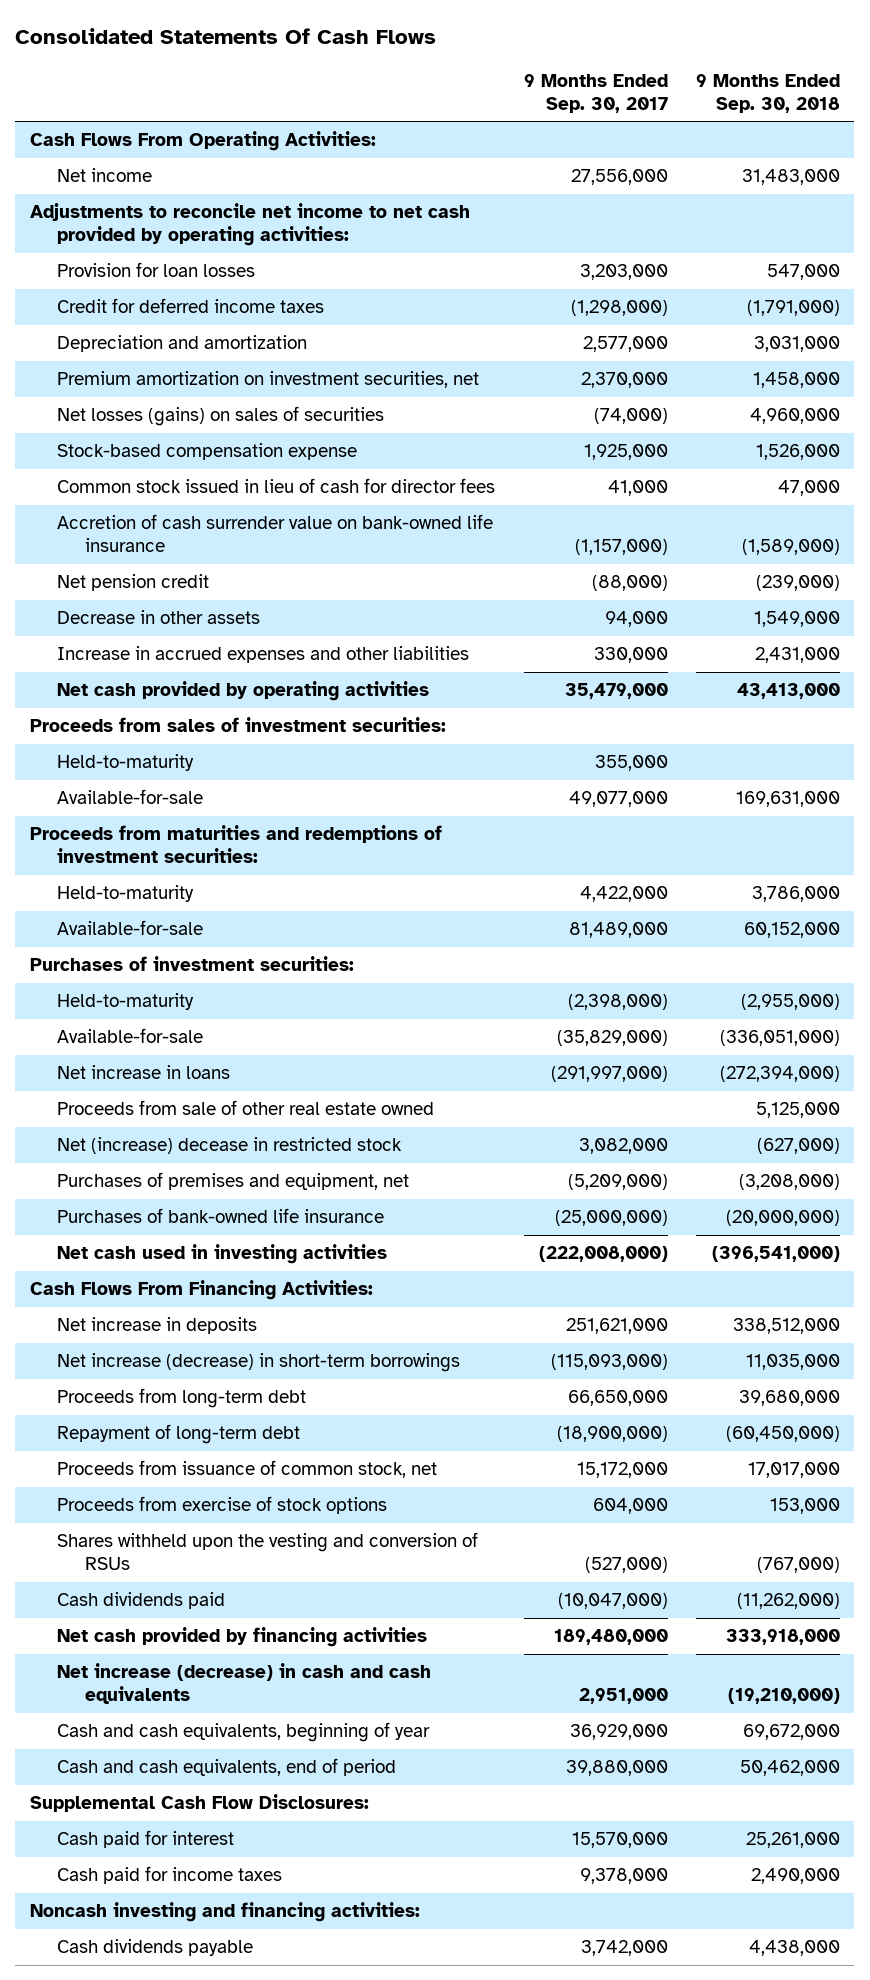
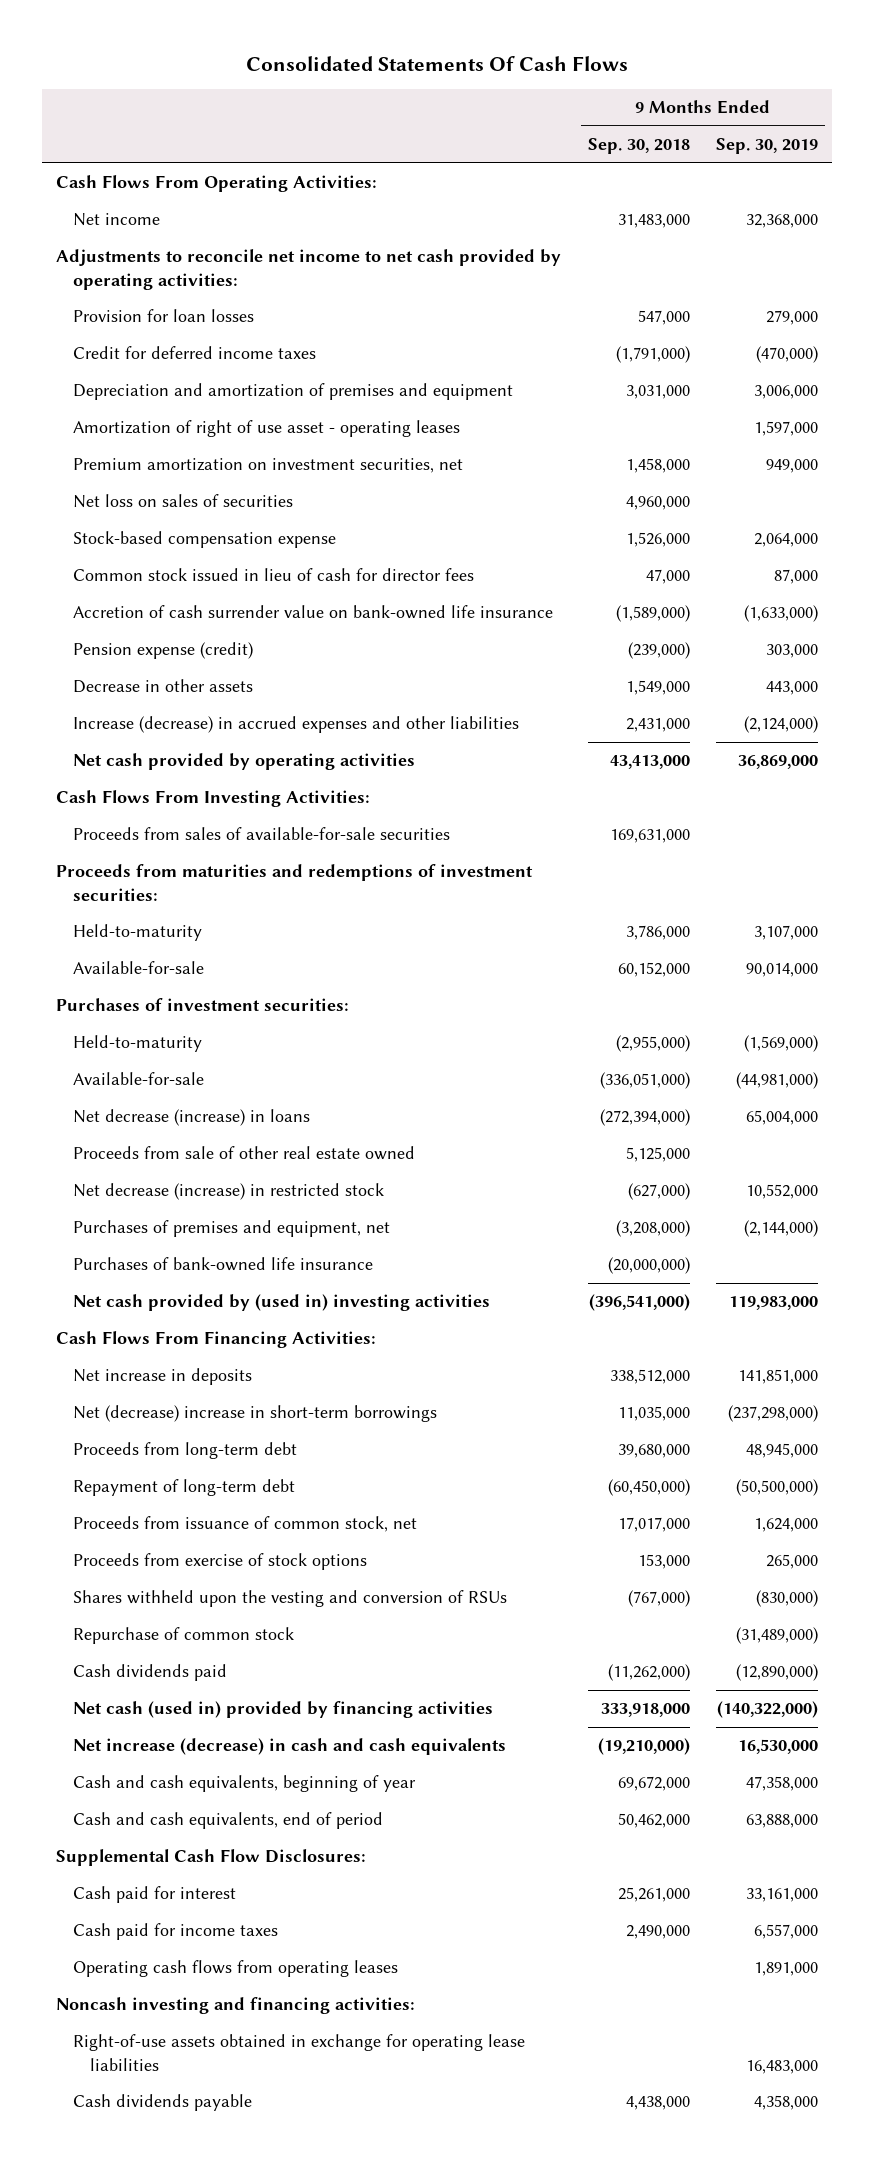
[523,74,668,113] 9 Months Ended Sep. 30, 2017 -> none
none -> [716,138,819,155] Sep. 30, 2019
[57,335,308,353] Depreciation and amortization -> [73,383,514,401] Depreciation and amortization of premises and equipment
none -> [73,420,461,438] Amortization of right of use asset - operating leases
[57,406,385,427] Net losses (gains) on sales of securities -> [73,494,294,509] Net loss on sales of securities
[57,574,210,592] Net pension credit -> [73,642,254,660] Pension expense (credit)
[57,646,470,664] Increase in accrued expenses and other liabilities -> [73,716,520,734] Increase (decrease) in accrued expenses and other liabilities
[29,717,446,733] Proceeds from sales of investment securities: -> none
[57,754,195,772] Held-to-maturity -> none
none -> [55,790,370,808] Cash Flows From Investing Activities:
[57,789,204,805] Available-for-sale -> [73,827,451,841] Proceeds from sales of available-for-sale securities
[57,1065,231,1080] Net increase in loans -> [73,1109,311,1127] Net decrease (increase) in loans
[57,1137,403,1155] Net (increase) decease in restricted stock -> [73,1183,385,1201] Net decrease (increase) in restricted stock
[57,1244,388,1265] Net cash used in investing activities -> [73,1294,491,1312] Net cash provided by (used in) investing activities
[57,1353,461,1373] Net increase (decrease) in short-term borrowings -> [73,1405,438,1423] Net (decrease) increase in short-term borrowings
none -> [73,1627,295,1645] Repurchase of common stock
[57,1627,428,1648] Net cash provided by financing activities -> [73,1701,494,1719] Net cash (used in) provided by financing activities
none -> [73,1960,399,1978] Operating cash flows from operating leases
none -> [73,2034,526,2071] Right-of-use assets obtained in exchange for operating lease liabilities

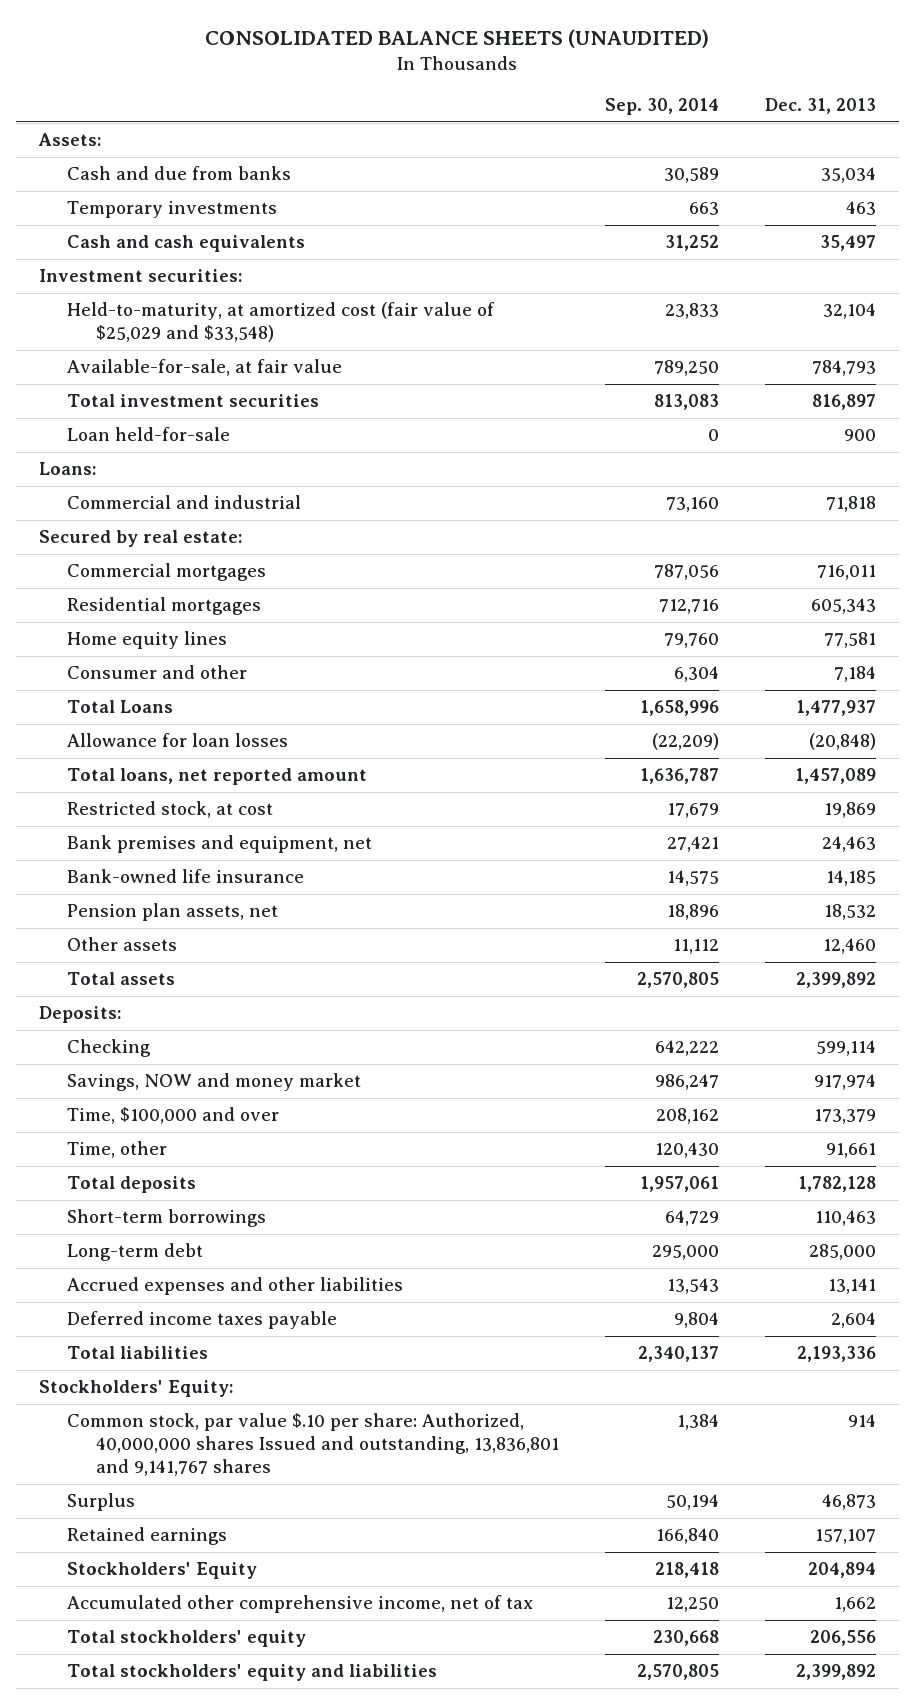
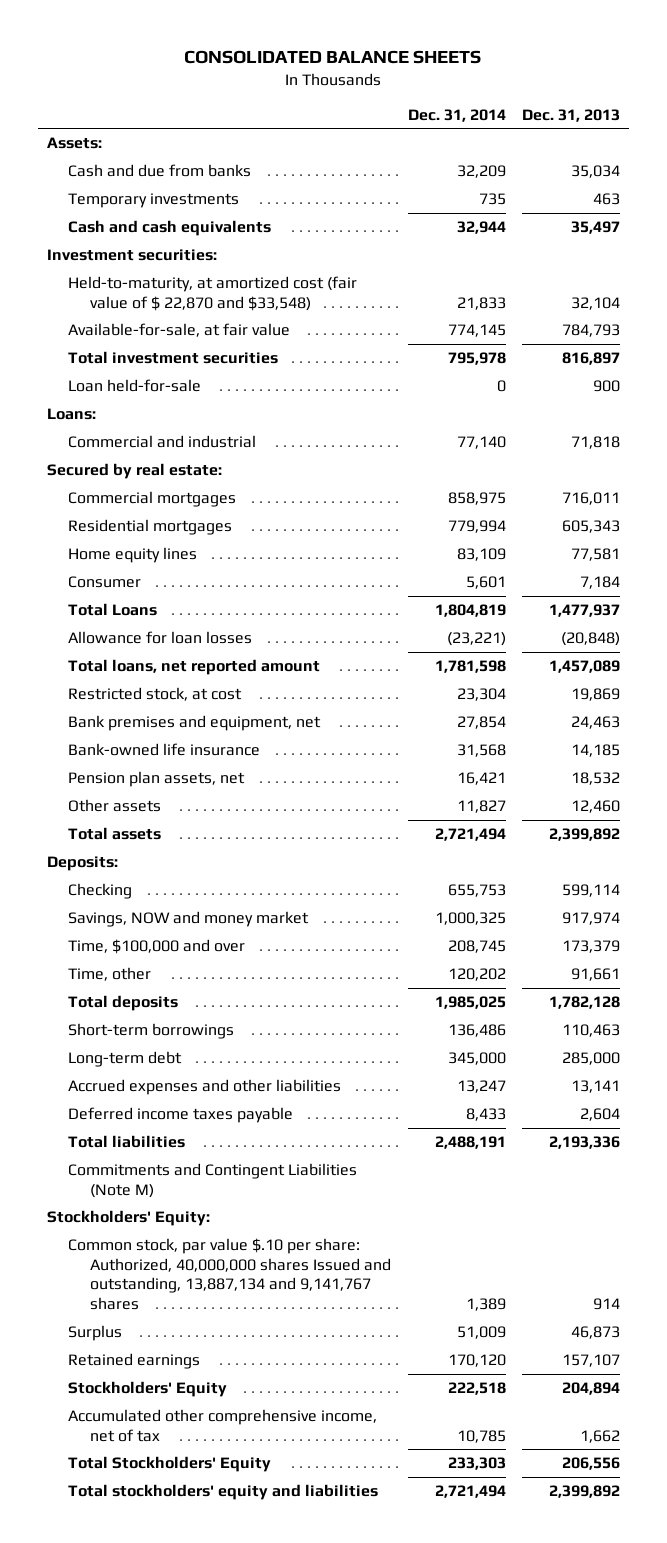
[205,28,710,48] CONSOLIDATED BALANCE SHEETS (UNAUDITED) -> [184,50,482,65] CONSOLIDATED BALANCE SHEETS
[604,98,719,116] Sep. 30, 2014 -> none
none -> [407,108,506,122] Dec. 31, 2014
[67,302,496,343] Held-to-maturity, at amortized cost (fair value of $25,029 and $33,548) -> [68,276,358,311] Held-to-maturity, at amortized cost (fair value of $ 22,870 and $33,548)
[67,665,248,680] Consumer and other -> [68,576,142,589] Consumer
none -> [68,1163,358,1198] Commitments and Contingent Liabilities (Note M)
[67,1413,559,1476] Common stock, par value $.10 per share: Authorized, 40,000,000 shares Issued and outstanding, 13,836,801 and 9,141,767 shares -> [68,1238,392,1310] Common stock, par value $.10 per share: Authorized, 40,000,000 shares Issued and outstanding, 13,887,134 and 9,141,767 shares
[67,1630,307,1648] Total stockholders' equity -> [68,1456,272,1473] Total Stockholders' Equity

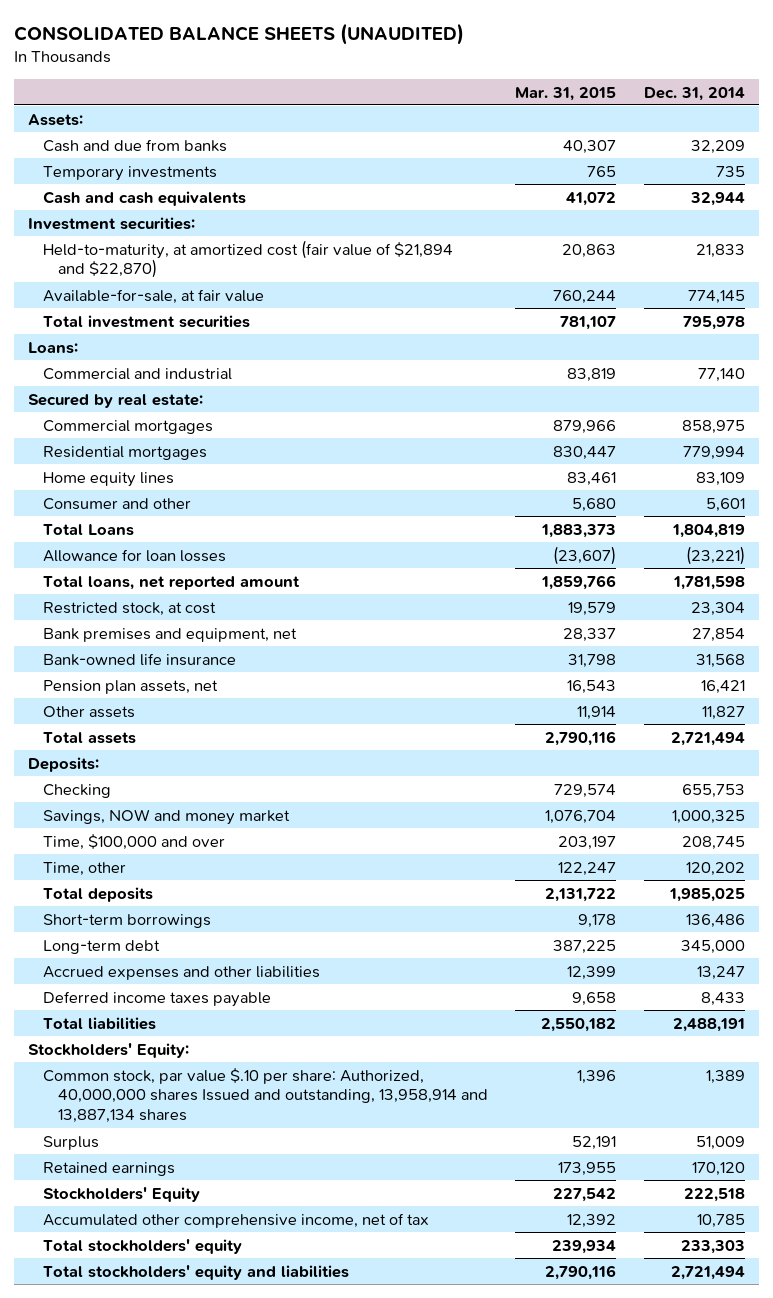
[184,50,482,65] CONSOLIDATED BALANCE SHEETS -> [14,23,465,46] CONSOLIDATED BALANCE SHEETS (UNAUDITED)
[522,108,621,122] Dec. 31, 2013 -> none
none -> [515,86,617,101] Mar. 31, 2015
[68,276,358,311] Held-to-maturity, at amortized cost (fair value of $ 22,870 and $33,548) -> [42,239,453,279] Held-to-maturity, at amortized cost (fair value of $21,894 and $22,870)
[68,379,202,393] Loan held-for-sale -> none
[68,576,142,589] Consumer -> [42,497,191,510] Consumer and other
[68,1163,358,1198] Commitments and Contingent Liabilities (Note M) -> none
[68,1238,392,1310] Common stock, par value $.10 per share: Authorized, 40,000,000 shares Issued and outstanding, 13,887,134 and 9,141,767 shares -> [42,1067,488,1124] Common stock, par value $.10 per share: Authorized, 40,000,000 shares Issued and outstanding, 13,958,914 and 13,887,134 shares
[68,1456,272,1473] Total Stockholders' Equity -> [42,1238,242,1254] Total stockholders' equity

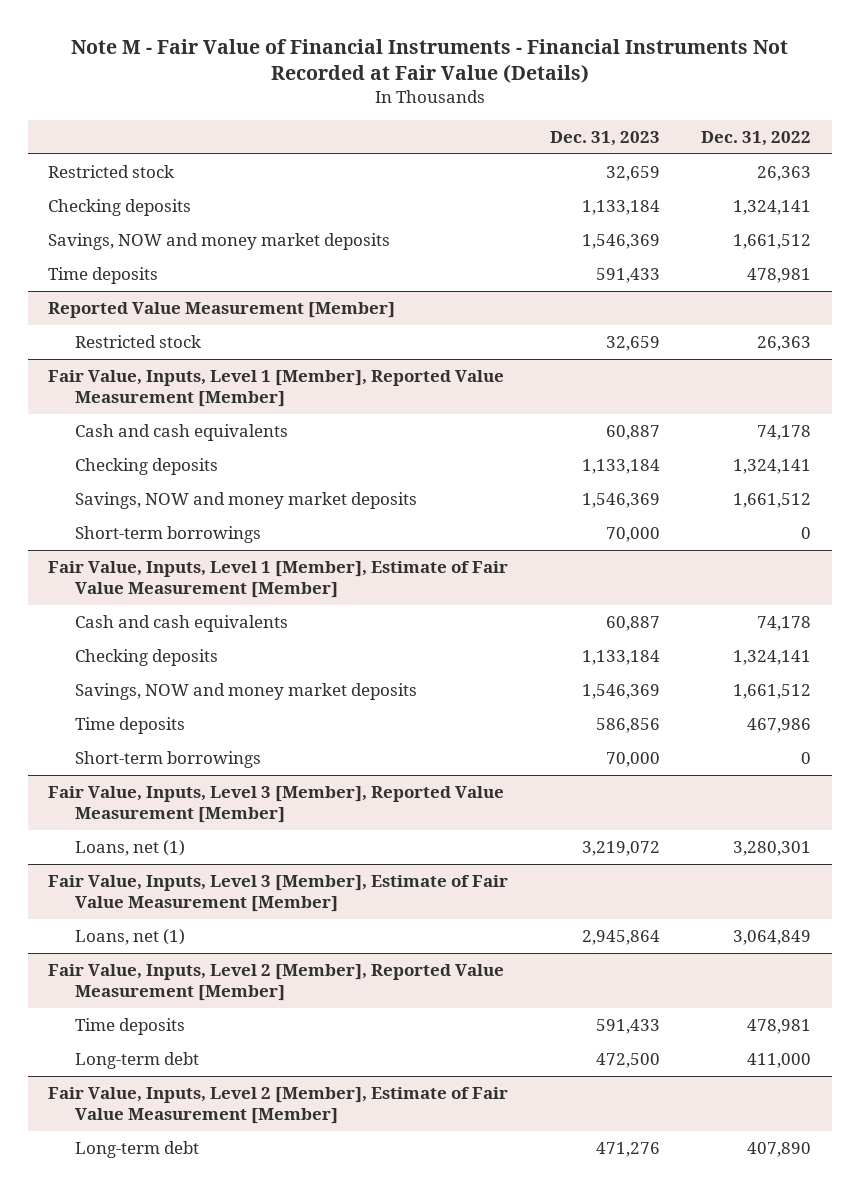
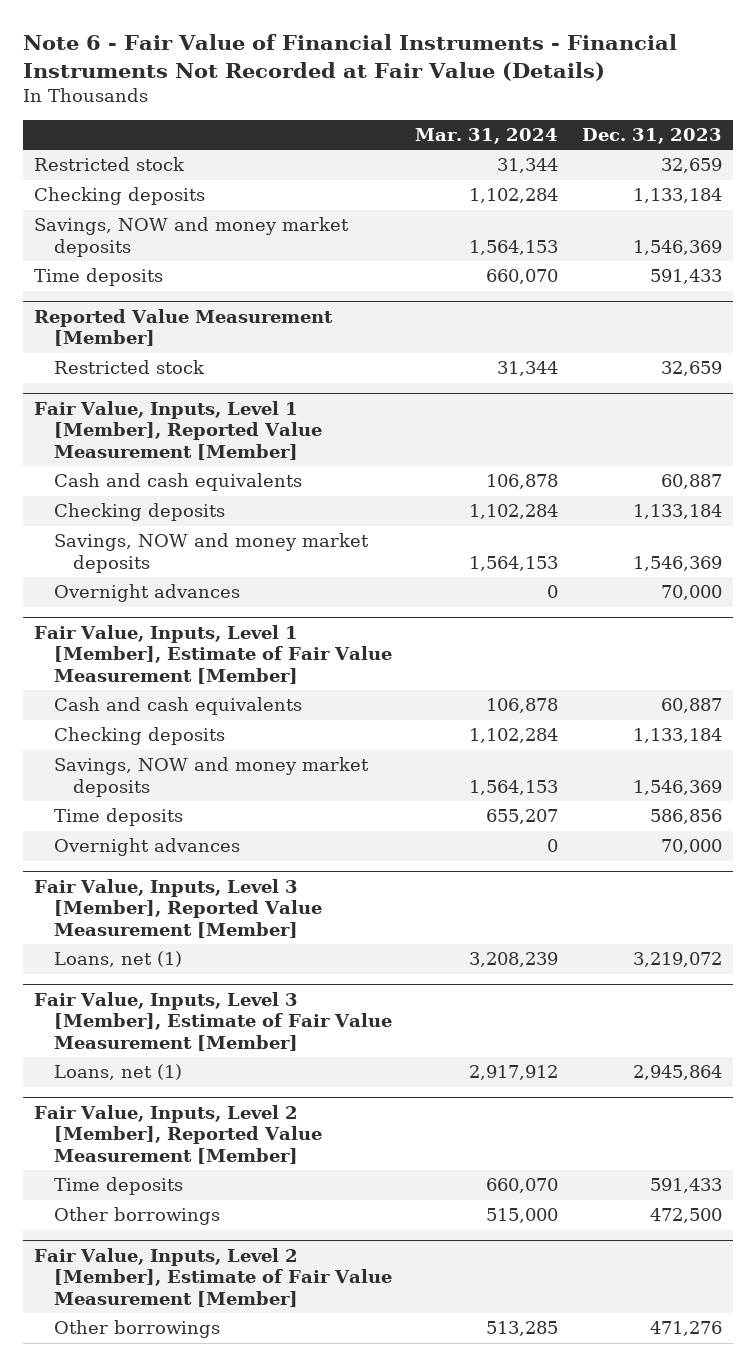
[70,38,788,84] Note M - Fair Value of Financial Instruments - Financial Instruments Not Recorded at Fair Value (Details) -> [22,34,677,81] Note 6 - Fair Value of Financial Instruments - Financial Instruments Not Recorded at Fair Value (Details)
[701,130,812,146] Dec. 31, 2022 -> none
none -> [415,127,559,144] Mar. 31, 2024
[74,526,261,544] Short-term borrowings -> [53,584,240,603] Overnight advances
[74,751,261,769] Short-term borrowings -> [53,838,240,857] Overnight advances
[74,1052,199,1070] Long-term debt -> [53,1207,220,1226] Other borrowings
[74,1141,199,1159] Long-term debt -> [53,1320,220,1339] Other borrowings

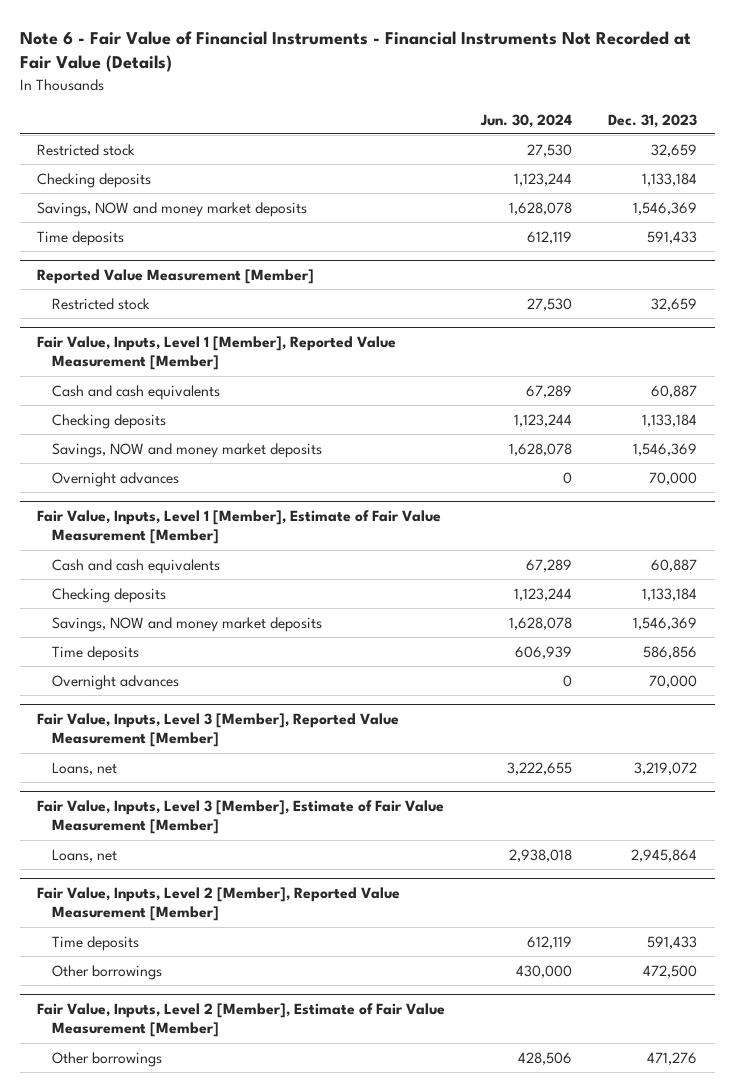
[415,127,559,144] Mar. 31, 2024 -> none
none -> [480,113,573,128] Jun. 30, 2024
[53,951,182,968] Loans, net (1) -> [52,761,118,775] Loans, net
[53,1064,182,1081] Loans, net (1) -> [52,848,118,862] Loans, net

